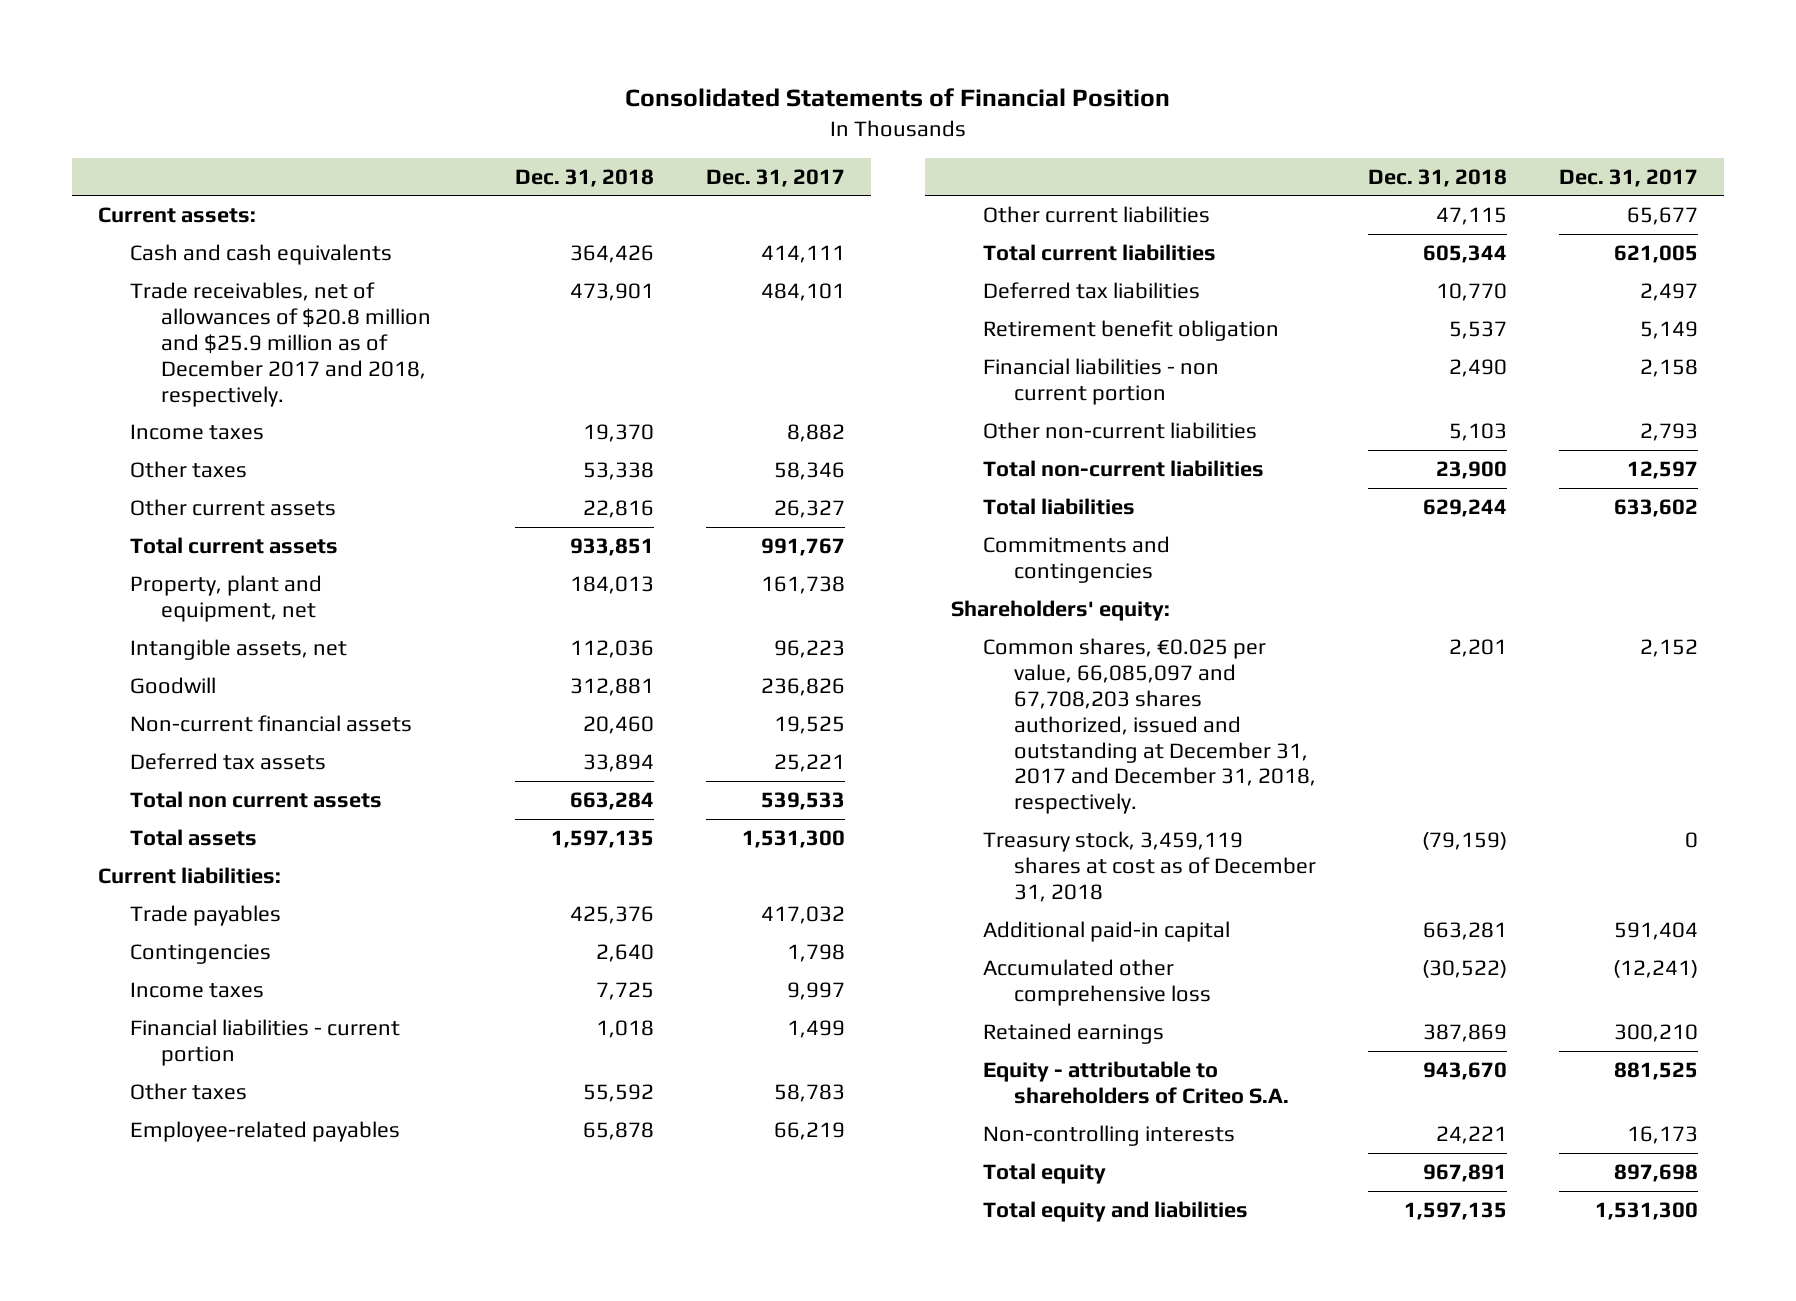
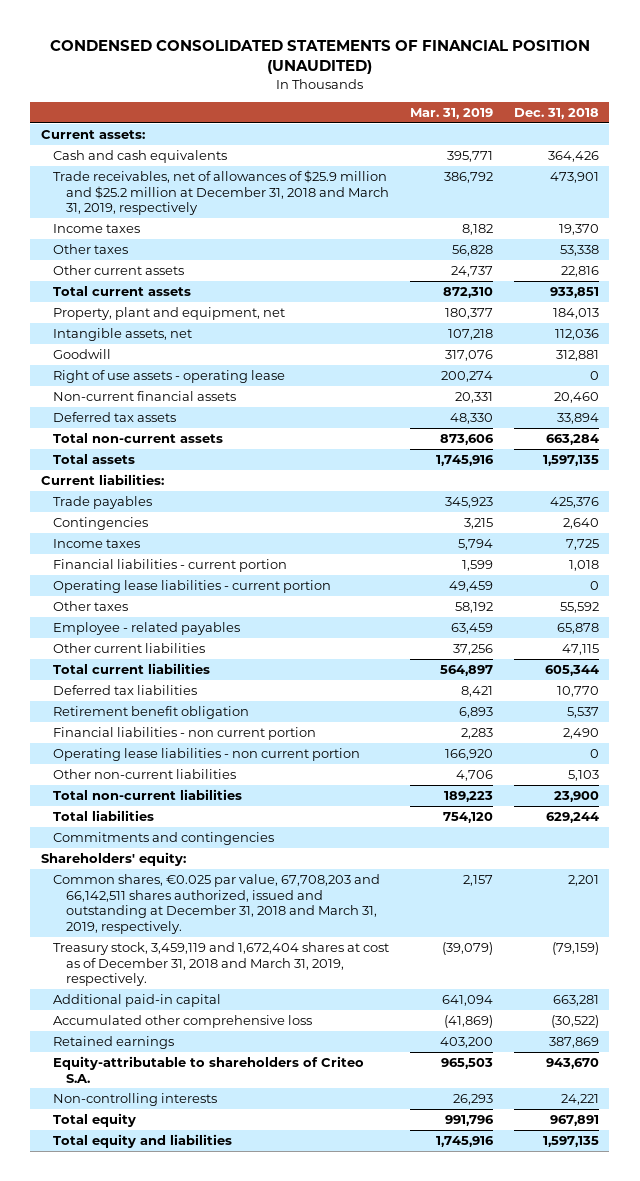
[624,88,1170,108] Consolidated Statements of Financial Position -> [49,39,590,75] CONDENSED CONSOLIDATED STATEMENTS OF FINANCIAL POSITION (UNAUDITED)
[705,168,845,187] Dec. 31, 2017 -> none
none -> [410,108,494,120] Mar. 31, 2019
[129,282,432,407] Trade receivables, net of allowances of $20.8 million and $25.9 million as of December 2017 and 2018, respectively. -> [53,169,390,216] Trade receivables, net of allowances of $25.9 million and $25.2 million at December 31, 2018 and March 31, 2019, respectively
none -> [53,369,286,383] Right of use assets - operating lease
[129,791,382,809] Total non current assets -> [53,432,224,443] Total non-current assets
none -> [53,579,332,593] Operating lease liabilities - current portion
[129,1121,400,1143] Employee-related payables -> [53,621,241,635] Employee - related payables
none -> [53,747,361,761] Operating lease liabilities - non current portion
[982,638,1317,815] Common shares, €0.025 per value, 66,085,097 and 67,708,203 shares authorized, issued and outstanding at December 31, 2017 and December 31, 2018, respectively. -> [53,873,381,935] Common shares, €0.025 par value, 67,708,203 and 66,142,511 shares authorized, issued and outstanding at December 31, 2018 and March 31, 2019, respectively.
[982,831,1317,902] Treasury stock, 3,459,119 shares at cost as of December 31, 2018 -> [53,941,390,987] Treasury stock, 3,459,119 and 1,672,404 shares at cost as of December 31, 2018 and March 31, 2019, respectively.
[982,1061,1290,1104] Equity - attributable to shareholders of Criteo S.A. -> [53,1055,365,1083] Equity-attributable to shareholders of Criteo S.A.

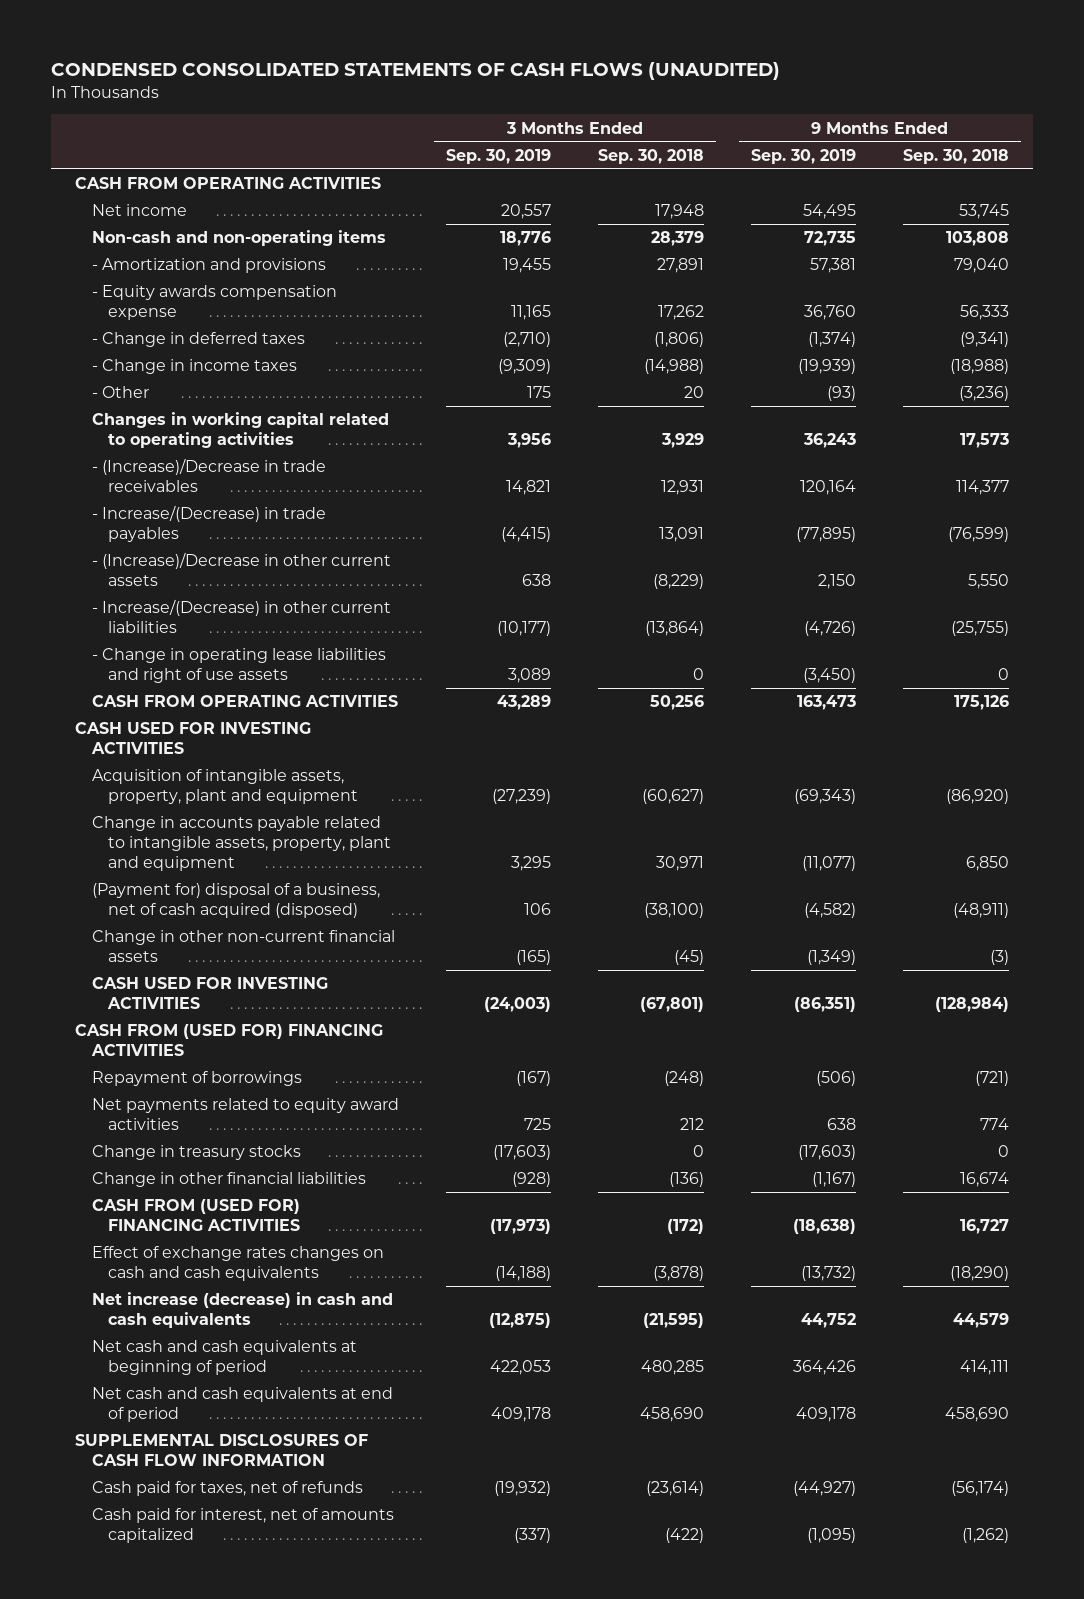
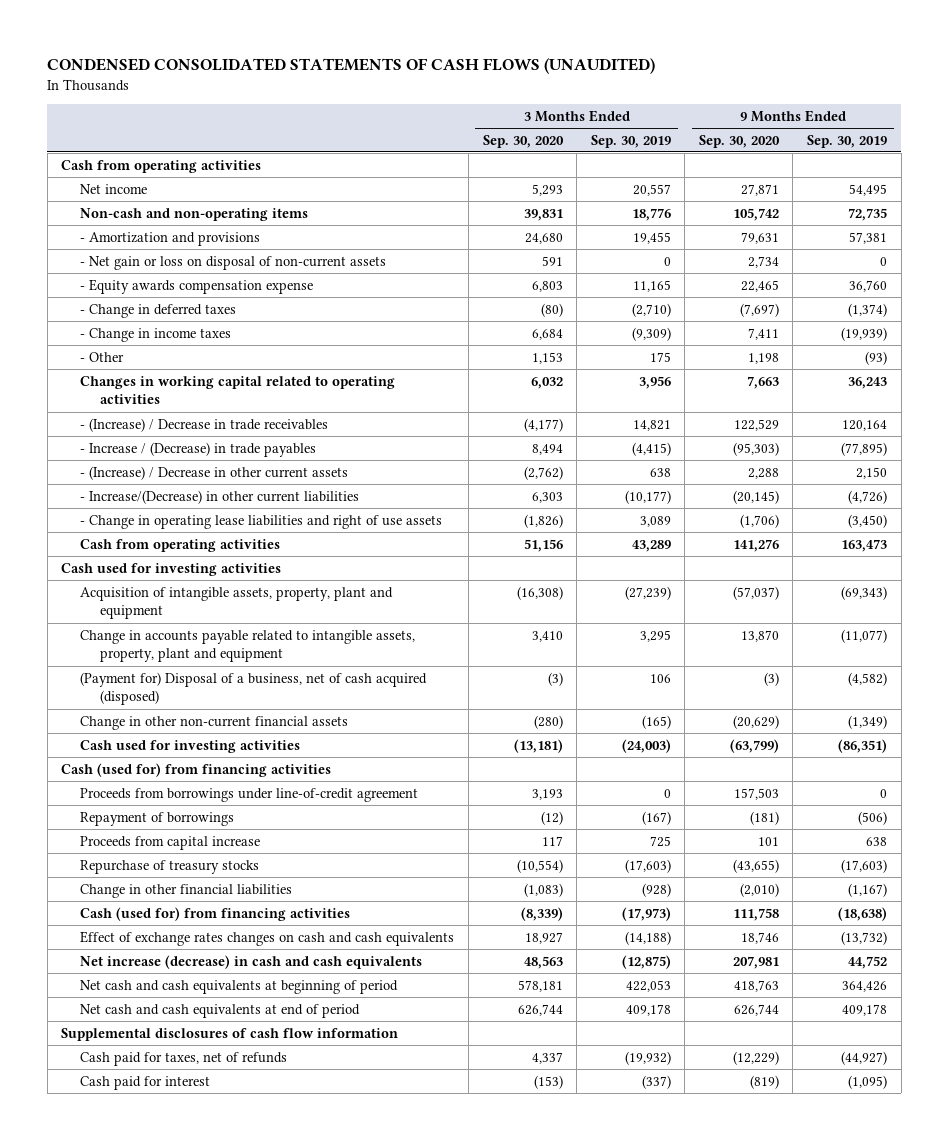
[597,148,704,164] Sep. 30, 2018 -> none
[903,148,1010,164] Sep. 30, 2018 -> none
none -> [482,134,564,148] Sep. 30, 2020
none -> [698,134,780,148] Sep. 30, 2020
[74,177,381,190] CASH FROM OPERATING ACTIVITIES -> [61,159,262,173] Cash from operating activities
none -> [80,255,387,270] - Net gain or loss on disposal of non-current assets
[91,458,326,493] - (Increase)/Decrease in trade receivables -> [80,417,329,432] - (Increase) / Decrease in trade receivables
[91,505,326,543] - Increase/(Decrease) in trade payables -> [80,441,317,457] - Increase / (Decrease) in trade payables
[91,552,391,587] - (Increase)/Decrease in other current assets -> [80,465,349,480] - (Increase) / Decrease in other current assets
[91,695,398,708] CASH FROM OPERATING ACTIVITIES -> [80,538,281,552] Cash from operating activities
[74,722,311,755] CASH USED FOR INVESTING ACTIVITIES -> [61,562,282,576] Cash used for investing activities
[91,883,380,919] (Payment for) disposal of a business, net of cash acquired (disposed) -> [80,671,428,706] (Payment for) Disposal of a business, net of cash acquired (disposed)
[91,977,328,1010] CASH USED FOR INVESTING ACTIVITIES -> [80,739,301,753] Cash used for investing activities
[74,1024,383,1057] CASH FROM (USED FOR) FINANCING ACTIVITIES -> [61,762,332,777] Cash (used for) from financing activities
none -> [80,787,419,802] Proceeds from borrowings under line-of-credit agreement
[91,1098,399,1131] Net payments related to equity award activities -> [80,835,261,850] Proceeds from capital increase
[91,1145,301,1161] Change in treasury stocks -> [80,859,260,874] Repurchase of treasury stocks
[91,1199,301,1232] CASH FROM (USED FOR) FINANCING ACTIVITIES -> [80,906,351,921] Cash (used for) from financing activities
[74,1434,368,1467] SUPPLEMENTAL DISCLOSURES OF CASH FLOW INFORMATION -> [61,1027,399,1041] Supplemental disclosures of cash flow information
[91,1508,394,1544] Cash paid for interest, net of amounts capitalized -> [80,1075,211,1090] Cash paid for interest

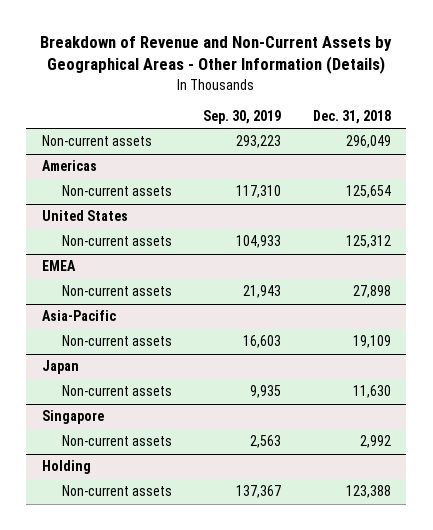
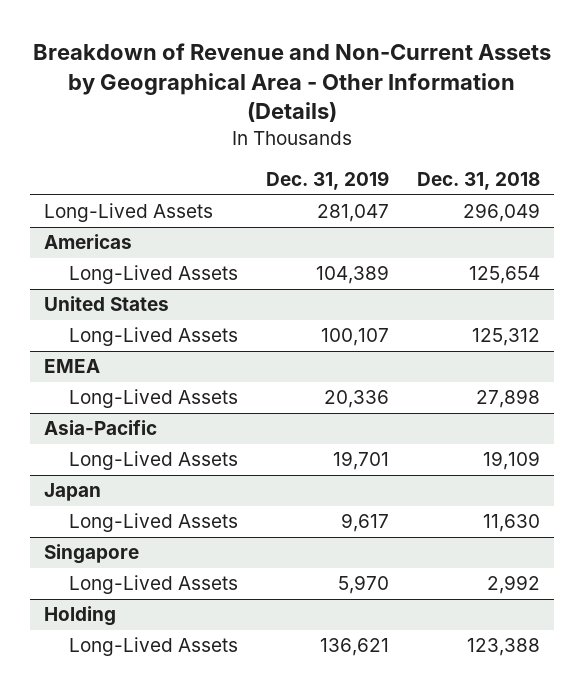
[40,36,393,75] Breakdown of Revenue and Non-Current Assets by Geographical Areas - Other Information (Details) -> [33,43,552,123] Breakdown of Revenue and Non-Current Assets by Geographical Area - Other Information (Details)
[203,110,282,125] Sep. 30, 2019 -> none
none -> [265,171,389,191] Dec. 31, 2019
[41,135,152,147] Non-current assets -> [44,203,214,223] Long-Lived Assets
[62,185,173,197] Non-current assets -> [68,265,238,285] Long-Lived Assets
[62,235,173,247] Non-current assets -> [68,327,238,347] Long-Lived Assets
[62,285,173,297] Non-current assets -> [68,389,238,409] Long-Lived Assets
[62,335,173,347] Non-current assets -> [68,451,238,471] Long-Lived Assets
[62,385,173,397] Non-current assets -> [68,513,238,533] Long-Lived Assets
[62,435,173,447] Non-current assets -> [68,575,238,595] Long-Lived Assets
[62,485,173,497] Non-current assets -> [68,637,238,657] Long-Lived Assets

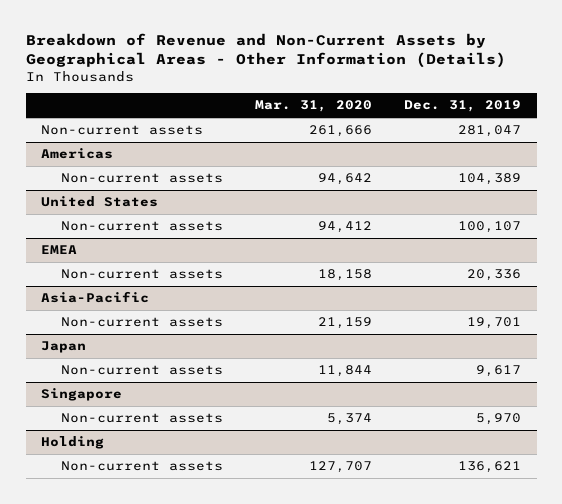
[33,43,552,123] Breakdown of Revenue and Non-Current Assets by Geographical Area - Other Information (Details) -> [25,32,506,68] Breakdown of Revenue and Non-Current Assets by Geographical Areas - Other Information (Details)
[416,172,540,191] Dec. 31, 2018 -> none
none -> [255,100,373,113] Mar. 31, 2020
[44,203,214,223] Long-Lived Assets -> [41,125,204,136] Non-current assets
[68,265,238,285] Long-Lived Assets -> [61,173,224,184] Non-current assets
[68,327,238,347] Long-Lived Assets -> [61,221,224,232] Non-current assets
[68,389,238,409] Long-Lived Assets -> [61,269,224,280] Non-current assets
[68,451,238,471] Long-Lived Assets -> [61,317,224,328] Non-current assets
[68,513,238,533] Long-Lived Assets -> [61,365,224,376] Non-current assets
[68,575,238,595] Long-Lived Assets -> [61,413,224,424] Non-current assets
[68,637,238,657] Long-Lived Assets -> [61,461,224,472] Non-current assets

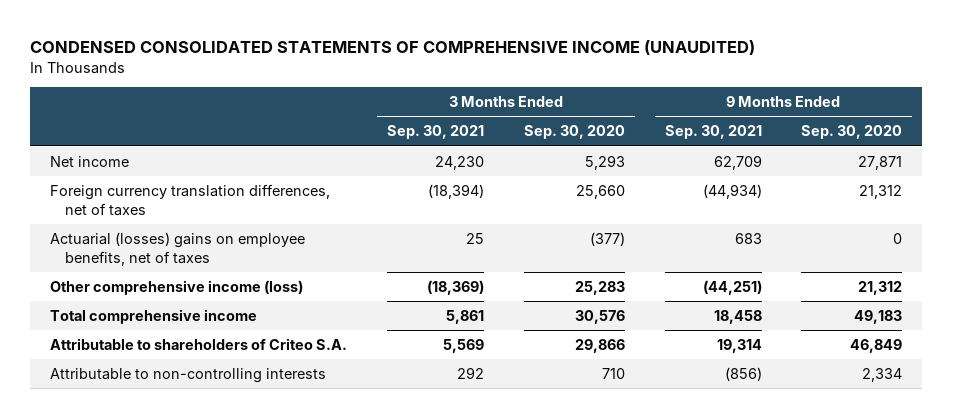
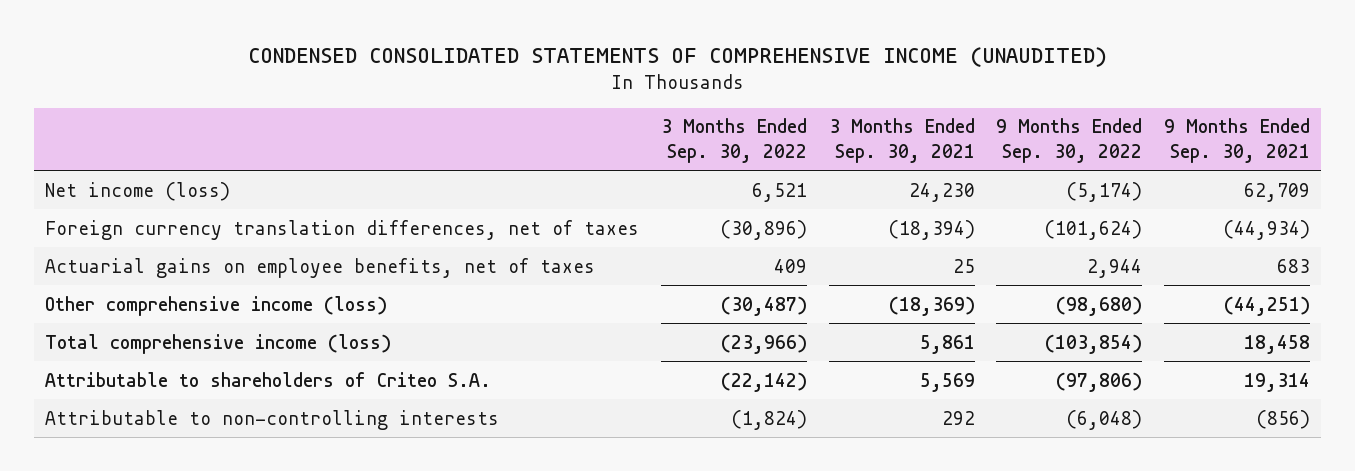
[523,125,625,140] Sep. 30, 2020 -> none
[801,125,903,140] Sep. 30, 2020 -> none
none -> [660,118,807,163] 3 Months Ended Sep. 30, 2022
none -> [996,118,1143,163] 9 Months Ended Sep. 30, 2022
[50,155,130,167] Net income -> [45,181,231,201] Net income (loss)
[50,231,306,266] Actuarial (losses) gains on employee benefits, net of taxes -> [45,257,596,278] Actuarial gains on employee benefits, net of taxes
[50,308,258,324] Total comprehensive income -> [45,333,392,354] Total comprehensive income (loss)

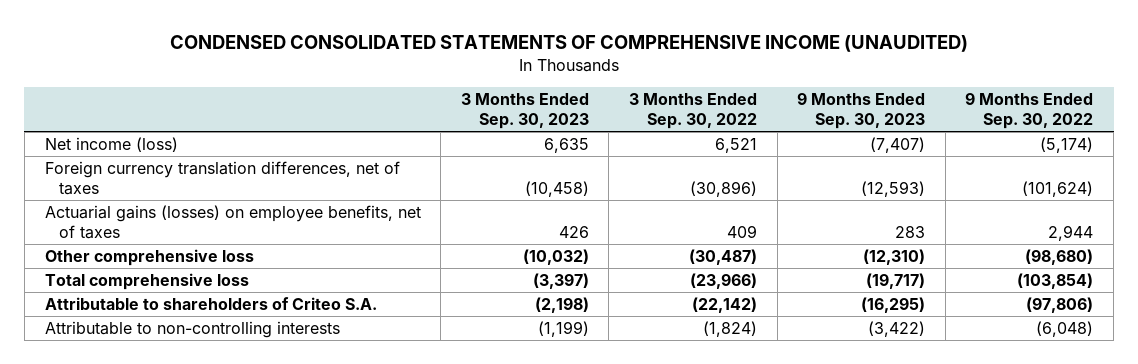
[828,118,975,163] 3 Months Ended Sep. 30, 2021 -> none
[1164,118,1311,163] 9 Months Ended Sep. 30, 2021 -> none
none -> [460,93,589,130] 3 Months Ended Sep. 30, 2023
none -> [797,92,926,130] 9 Months Ended Sep. 30, 2023
[45,257,596,278] Actuarial gains on employee benefits, net of taxes -> [44,204,421,240] Actuarial gains (losses) on employee benefits, net of taxes
[45,295,388,316] Other comprehensive income (loss) -> [44,248,254,266] Other comprehensive loss
[45,333,392,354] Total comprehensive income (loss) -> [44,272,249,290] Total comprehensive loss

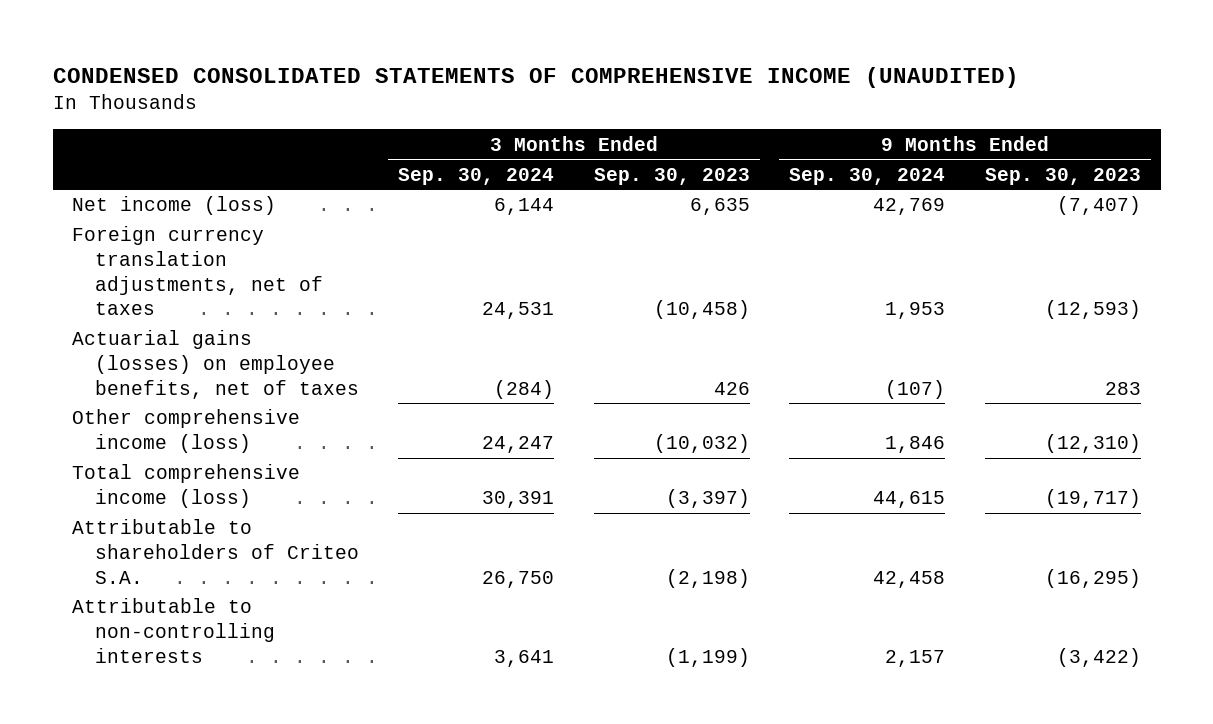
[628,93,757,130] 3 Months Ended Sep. 30, 2022 -> none
[965,92,1094,130] 9 Months Ended Sep. 30, 2022 -> none
none -> [398,167,555,185] Sep. 30, 2024
none -> [789,167,946,185] Sep. 30, 2024
[44,160,400,196] Foreign currency translation differences, net of taxes -> [72,226,323,316] Foreign currency translation adjustments, net of taxes
[44,248,254,266] Other comprehensive loss -> [72,409,301,454] Other comprehensive income (loss)
[44,272,249,290] Total comprehensive loss -> [72,464,301,509] Total comprehensive income (loss)

